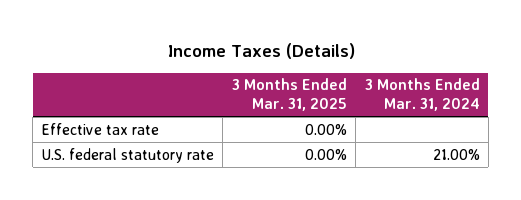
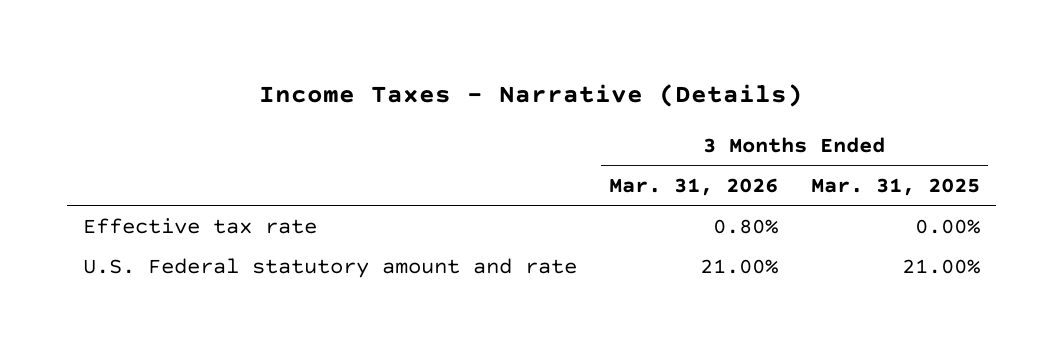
[167,43,355,60] Income Taxes (Details) -> [259,84,804,108] Income Taxes - Narrative (Details)
[364,78,480,112] 3 Months Ended Mar. 31, 2024 -> none
none -> [609,177,779,196] Mar. 31, 2026
[41,147,214,163] U.S. federal statutory rate -> [83,257,578,278] U.S. Federal statutory amount and rate
[304,148,347,160] 0.00% -> [901,258,980,274] 21.00%

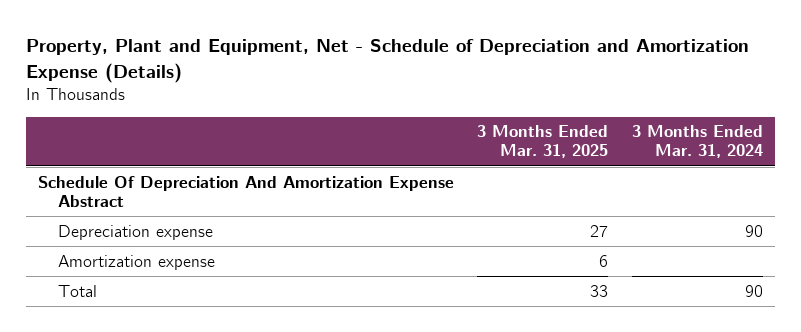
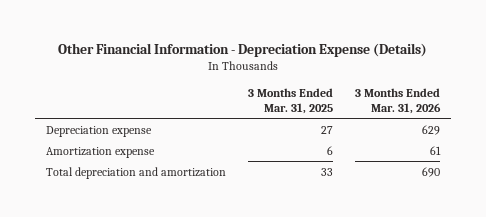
[26,38,750,83] Property, Plant and Equipment, Net - Schedule of Depreciation and Amortization Expense (Details) -> [57,42,427,57] Other Financial Information - Depreciation Expense (Details)
[632,125,764,159] 3 Months Ended Mar. 31, 2024 -> none
none -> [354,87,441,115] 3 Months Ended Mar. 31, 2026
[37,175,454,207] Schedule Of Depreciation And Amortization Expense Abstract -> none
[58,284,98,297] Total -> none
none -> [46,166,227,179] Total depreciation and amortization

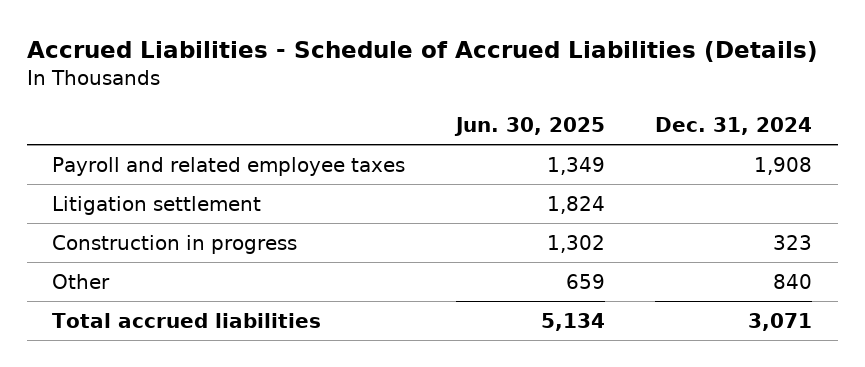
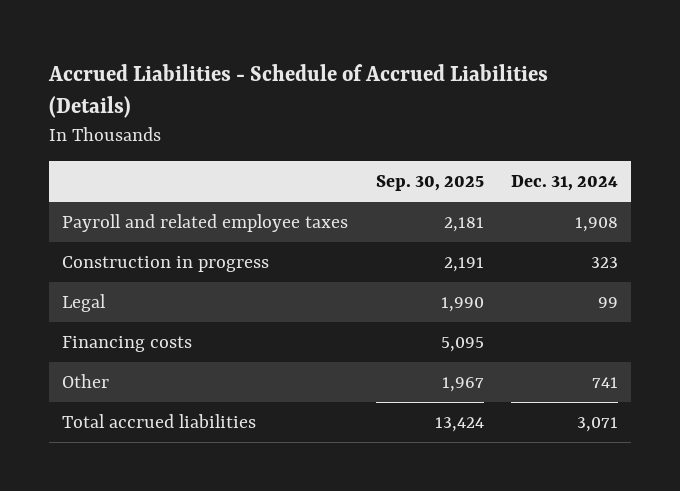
[453,116,605,136] Jun. 30, 2025 -> none
none -> [375,175,484,192] Sep. 30, 2025
[52,195,262,215] Litigation settlement -> none
none -> [62,293,107,312] Legal
none -> [62,335,193,352] Financing costs
[773,273,813,289] 840 -> [591,376,618,388] 741

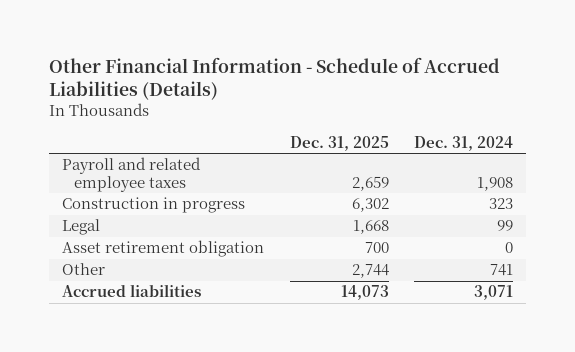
[47,63,548,118] Accrued Liabilities - Schedule of Accrued Liabilities (Details) -> [49,56,501,101] Other Financial Information - Schedule of Accrued Liabilities (Details)
[375,175,484,192] Sep. 30, 2025 -> none
none -> [289,135,389,151] Dec. 31, 2025
[62,335,193,352] Financing costs -> none
none -> [62,240,265,258] Asset retirement obligation
[62,413,257,428] Total accrued liabilities -> [62,284,202,298] Accrued liabilities

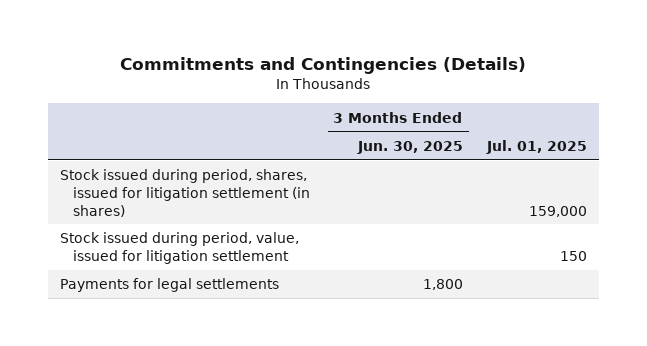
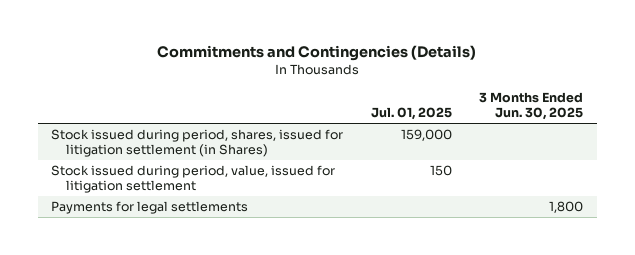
[60,169,311,217] Stock issued during period, shares, issued for litigation settlement (in shares) -> [51,129,344,158] Stock issued during period, shares, issued for litigation settlement (in Shares)

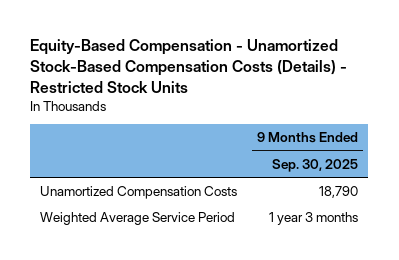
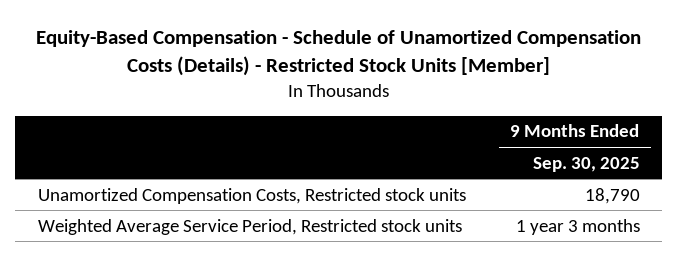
[30,39,348,93] Equity-Based Compensation - Unamortized Stock-Based Compensation Costs (Details) - Restricted Stock Units -> [35,29,641,77] Equity-Based Compensation - Schedule of Unamortized Compensation Costs (Details) - Restricted Stock Units [Member]
[40,186,238,200] Unamortized Compensation Costs -> [37,187,466,204] Unamortized Compensation Costs, Restricted stock units
[40,212,236,226] Weighted Average Service Period -> [37,218,462,235] Weighted Average Service Period, Restricted stock units

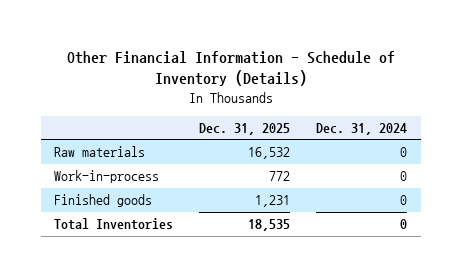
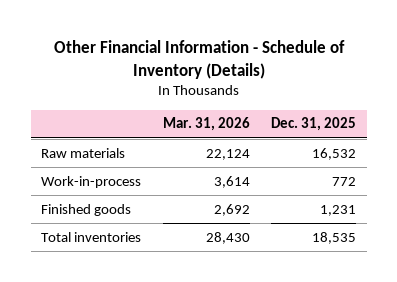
[316,122,408,135] Dec. 31, 2024 -> none
none -> [162,117,250,132] Mar. 31, 2026
[53,218,173,231] Total Inventories -> [41,231,142,242] Total inventories

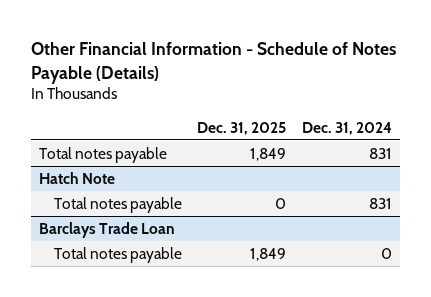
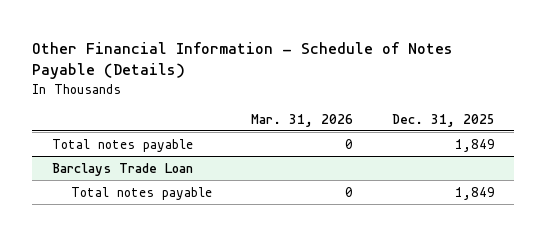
[302,121,393,135] Dec. 31, 2024 -> none
none -> [250,113,353,127] Mar. 31, 2026
[39,171,116,184] Hatch Note -> none
[53,196,182,213] Total notes payable -> none

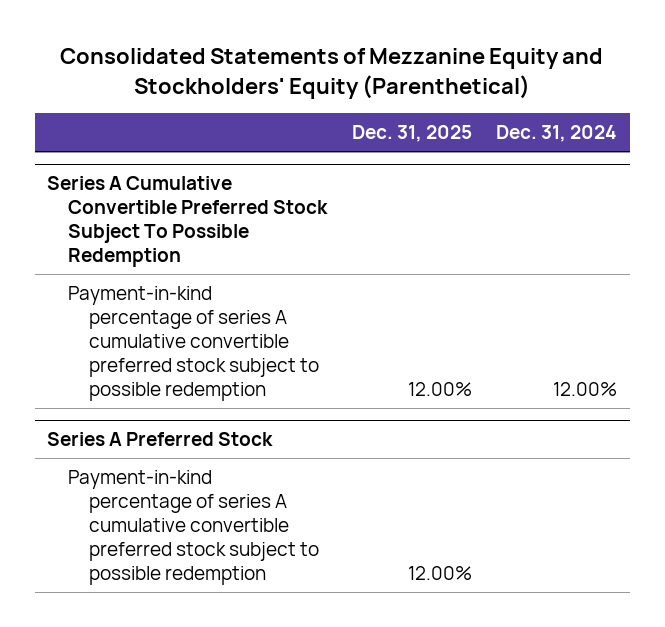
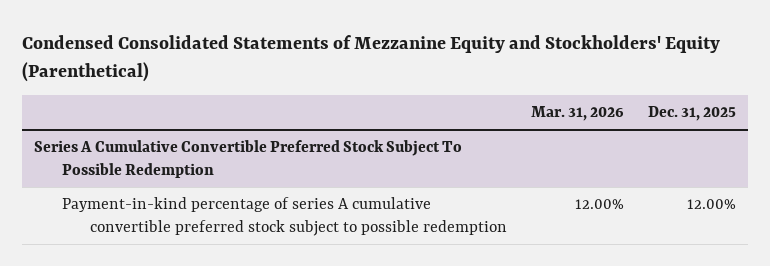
[60,48,604,99] Consolidated Statements of Mezzanine Equity and Stockholders' Equity (Parenthetical) -> [21,35,720,83] Condensed Consolidated Statements of Mezzanine Equity and Stockholders' Equity (Parenthetical)
[496,125,618,143] Dec. 31, 2024 -> none
none -> [531,106,625,122] Mar. 31, 2026
[47,432,274,447] Series A Preferred Stock -> none
[67,470,319,586] Payment-in-kind percentage of series A cumulative convertible preferred stock subject to possible redemption -> none

